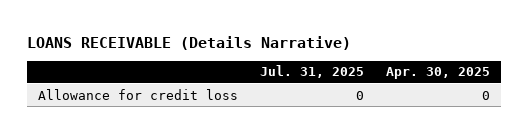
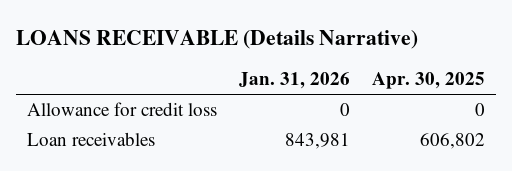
[260,65,365,79] Jul. 31, 2025 -> none
none -> [239,72,351,90] Jan. 31, 2026
none -> [27,132,156,147] Loan receivables

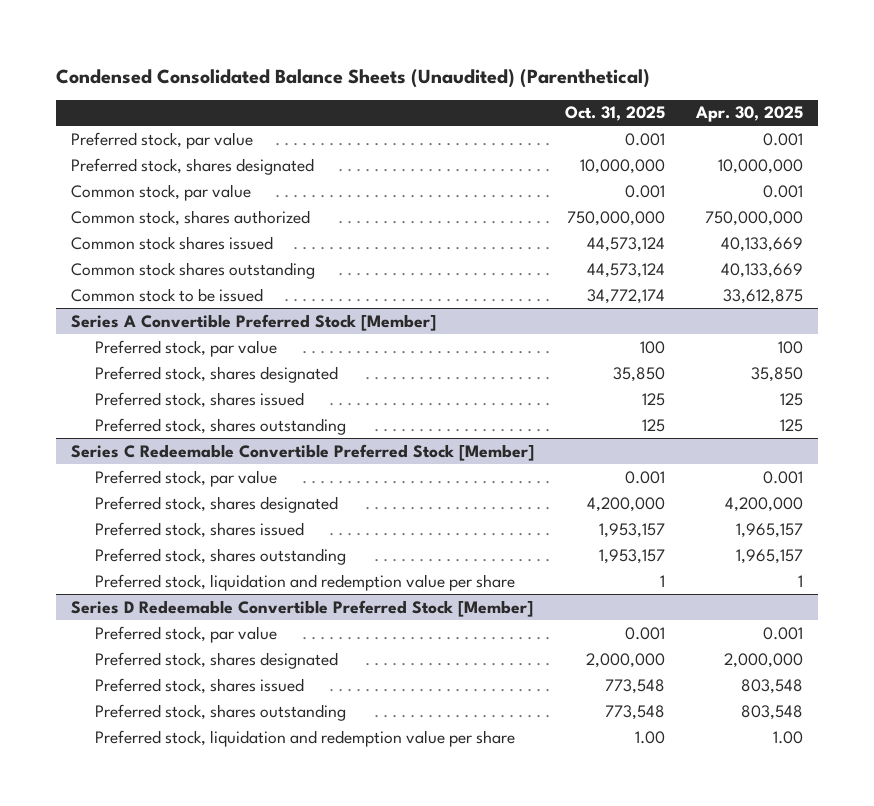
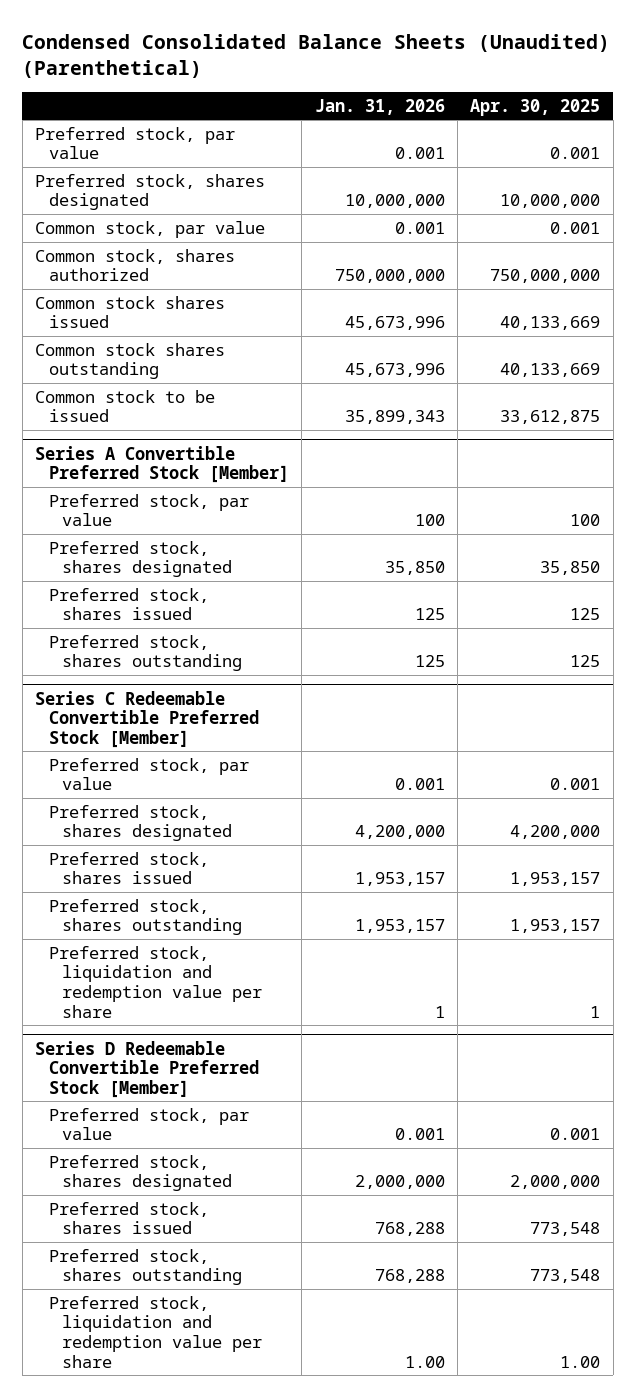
[564,106,665,122] Oct. 31, 2025 -> none
none -> [314,98,445,115] Jan. 31, 2026
[735,522,803,538] 1,965,157 -> [510,872,601,887] 1,953,157
[735,548,803,564] 1,965,157 -> [510,919,601,934] 1,953,157
[740,678,803,694] 803,548 -> [530,1222,601,1237] 773,548
[740,704,803,720] 803,548 -> [530,1269,601,1284] 773,548

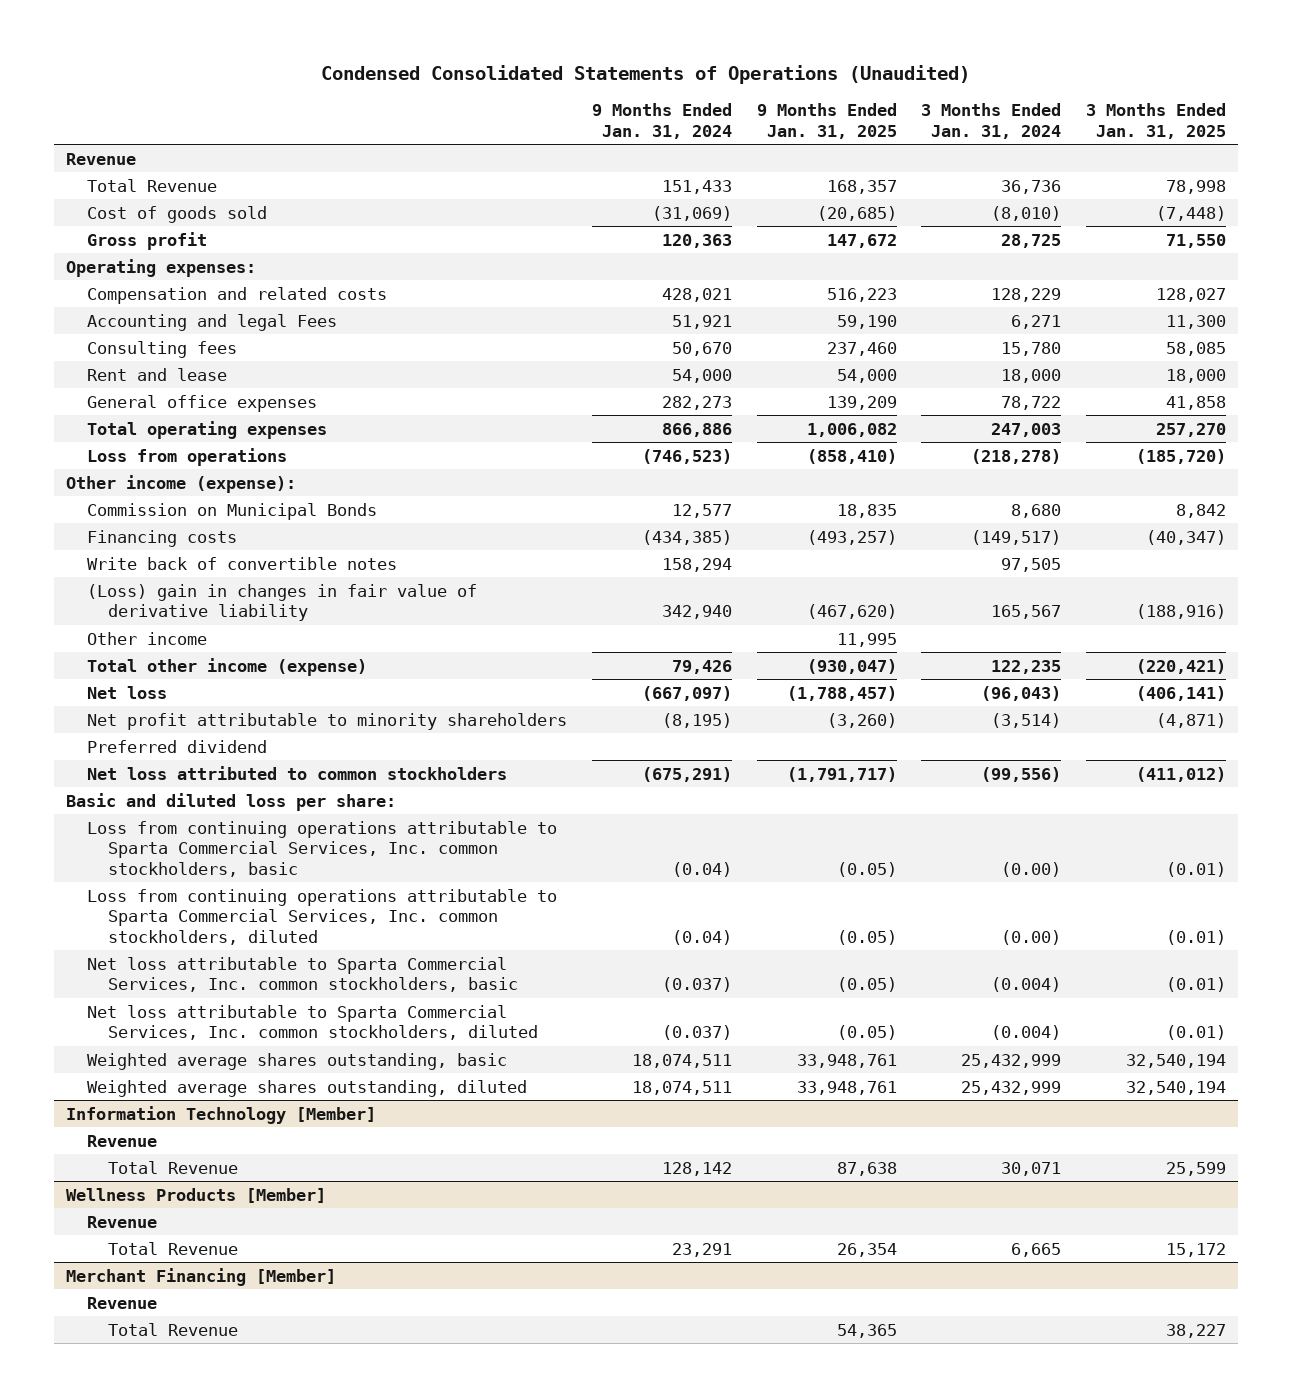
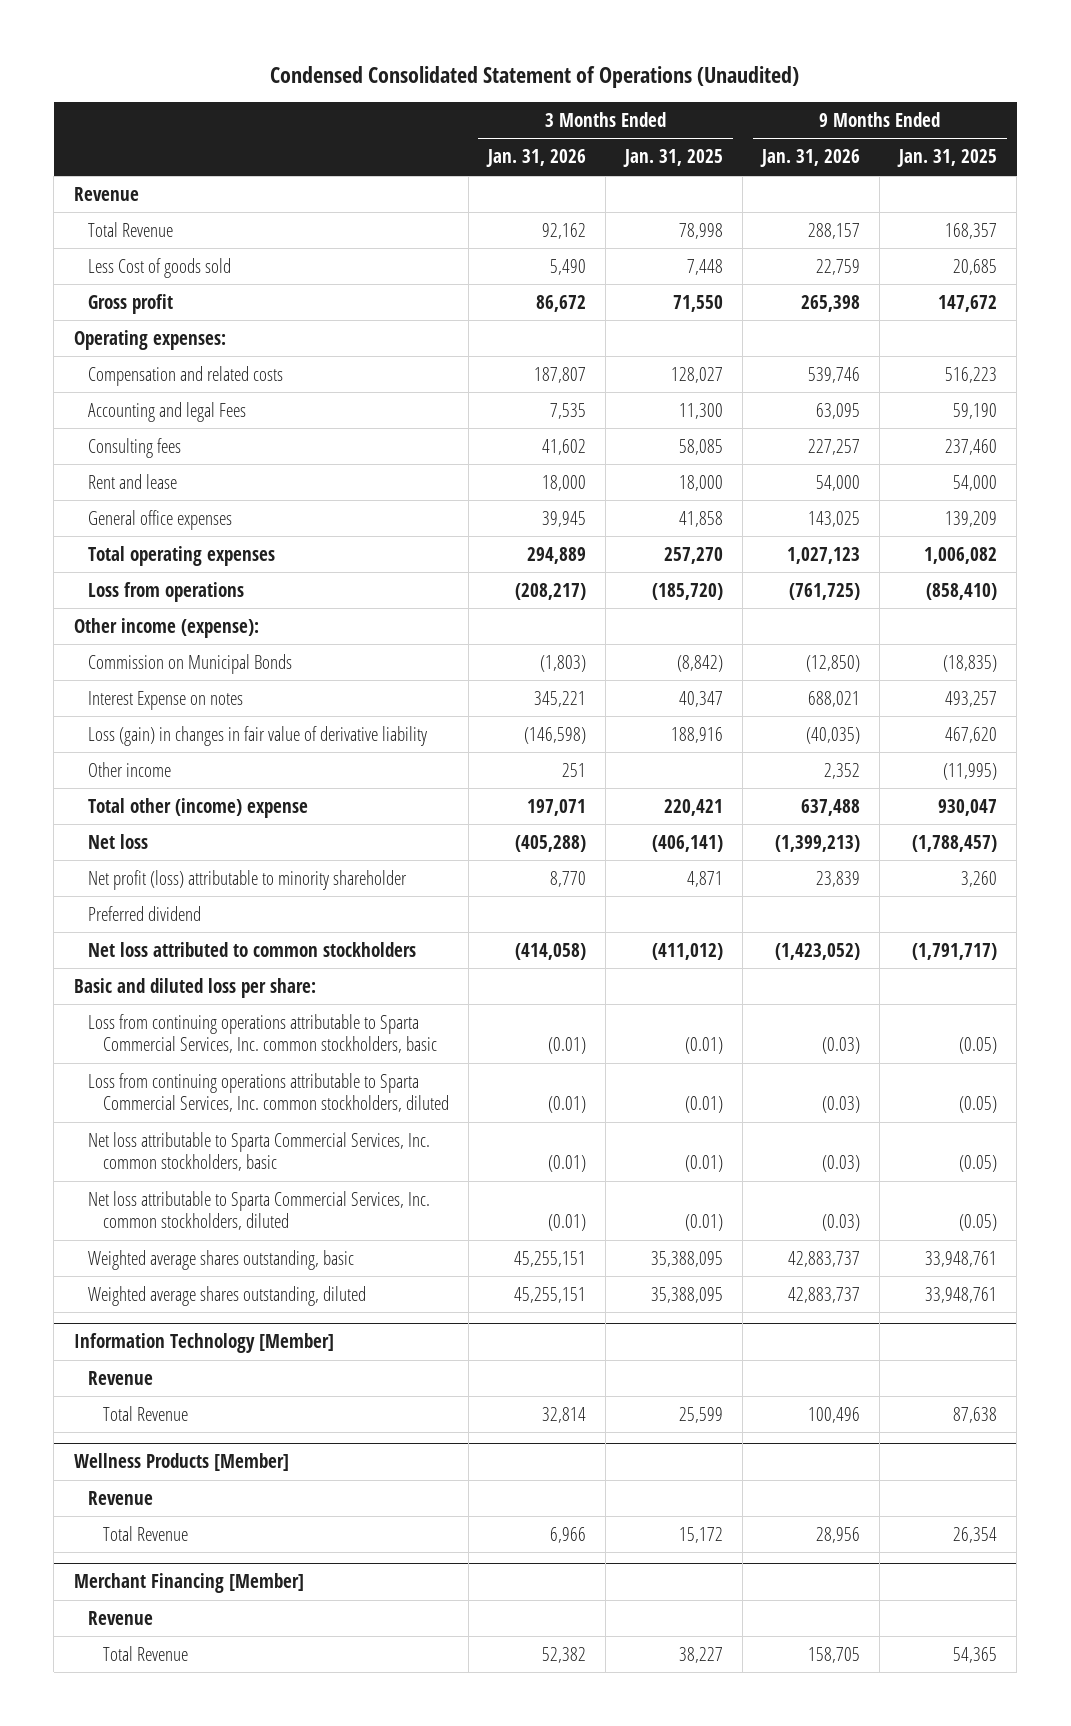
[321,64,971,84] Condensed Consolidated Statements of Operations (Unaudited) -> [270,66,800,89] Condensed Consolidated Statement of Operations (Unaudited)
[591,103,732,139] 9 Months Ended Jan. 31, 2024 -> none
[921,103,1062,139] 3 Months Ended Jan. 31, 2024 -> none
none -> [486,149,587,168] Jan. 31, 2026
none -> [760,149,861,168] Jan. 31, 2026
[87,205,268,223] Cost of goods sold -> [88,257,232,278] Less Cost of goods sold
[816,205,897,221] (20,685) -> [953,258,998,275] 20,685
[1156,205,1227,221] (7,448) -> [687,258,724,275] 7,448
[87,529,238,547] Financing costs -> none
[87,556,398,570] Write back of convertible notes -> none
[836,503,897,518] 18,835 -> [943,654,998,672] (18,835)
[1176,503,1227,518] 8,842 -> [677,654,724,672] (8,842)
none -> [88,690,244,710] Interest Expense on notes
[87,583,478,622] (Loss) gain in changes in fair value of derivative liability -> [88,725,428,746] Loss (gain) in changes in fair value of derivative liability
[806,604,897,620] (467,620) -> [945,726,998,743] 467,620
[1136,604,1227,620] (188,916) -> [671,726,724,743] 188,916
[836,632,897,647] 11,995 -> [943,762,998,780] (11,995)
[87,657,368,676] Total other income (expense) -> [88,797,309,818] Total other (income) expense
[806,658,897,674] (930,047) -> [938,798,998,816] 930,047
[1136,658,1227,674] (220,421) -> [664,798,724,816] 220,421
[87,712,568,730] Net profit attributable to minority shareholders -> [88,869,408,890] Net profit (loss) attributable to minority shareholder
[826,712,897,728] (3,260) -> [961,870,998,887] 3,260
[1156,712,1227,728] (4,871) -> [687,870,724,887] 4,871
[1126,1053,1227,1068] 32,540,194 -> [651,1250,724,1267] 35,388,095
[1126,1080,1227,1095] 32,540,194 -> [651,1286,724,1303] 35,388,095

